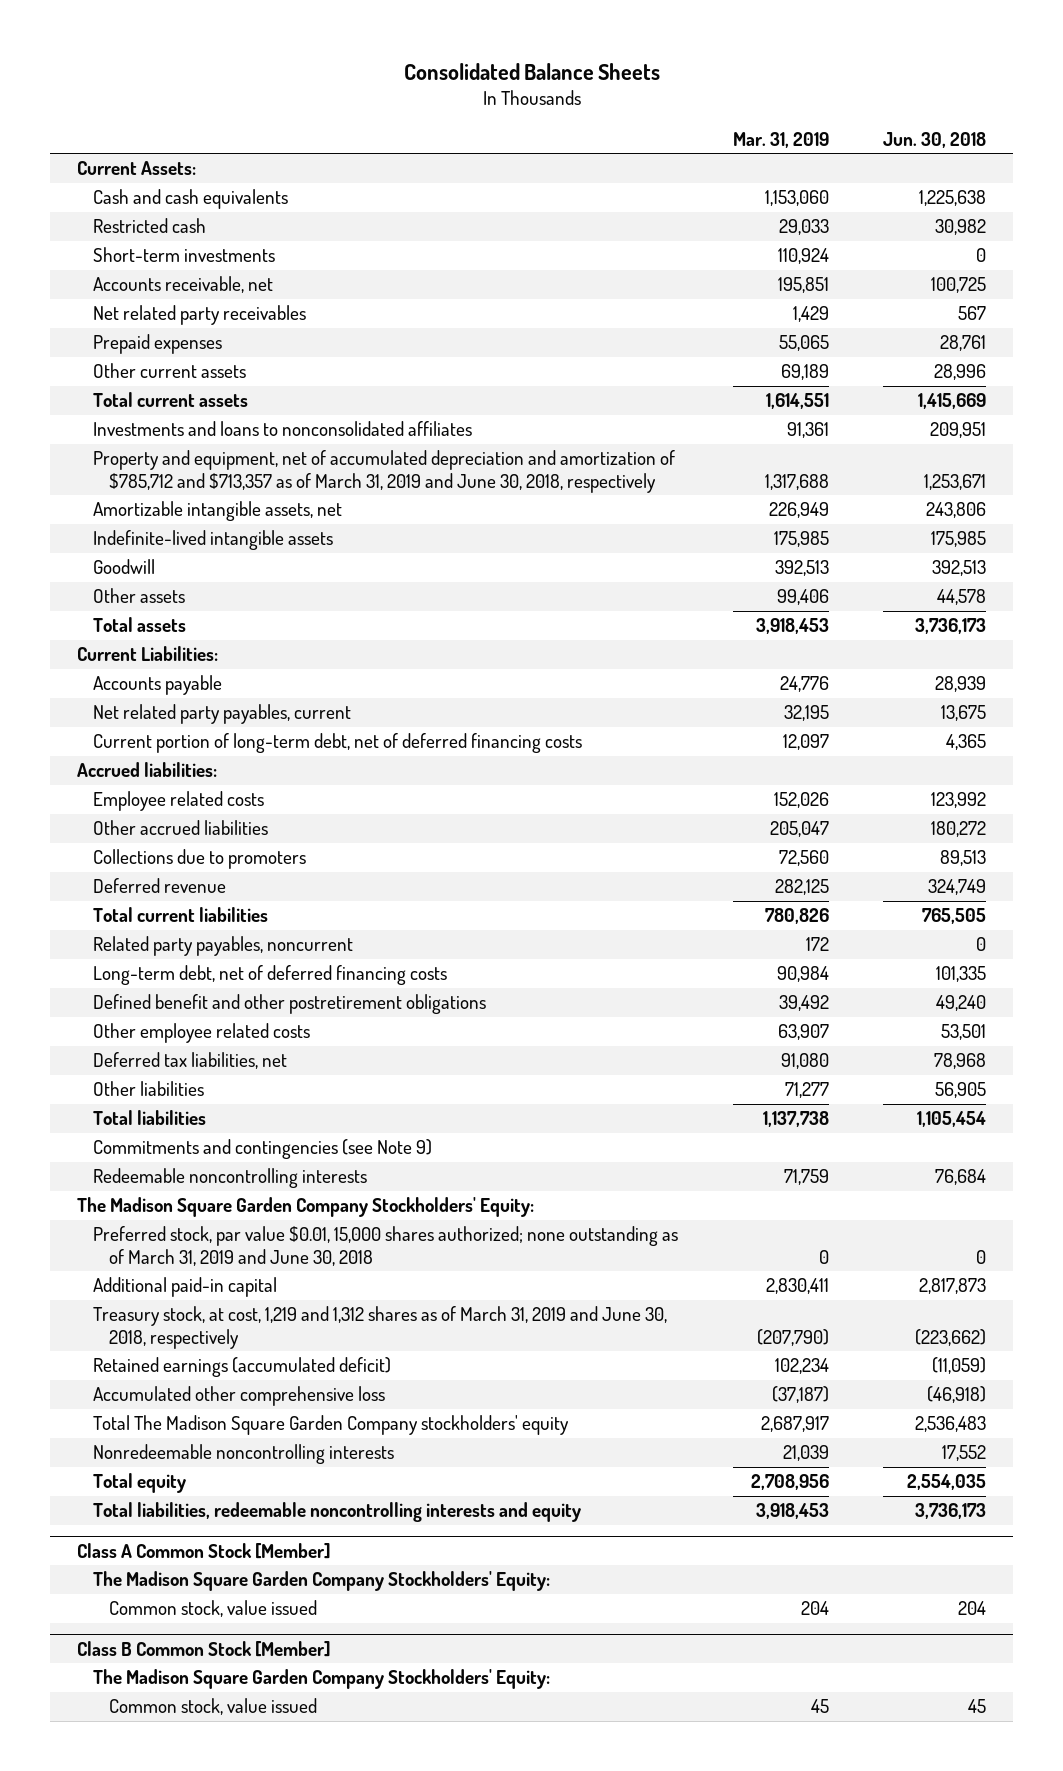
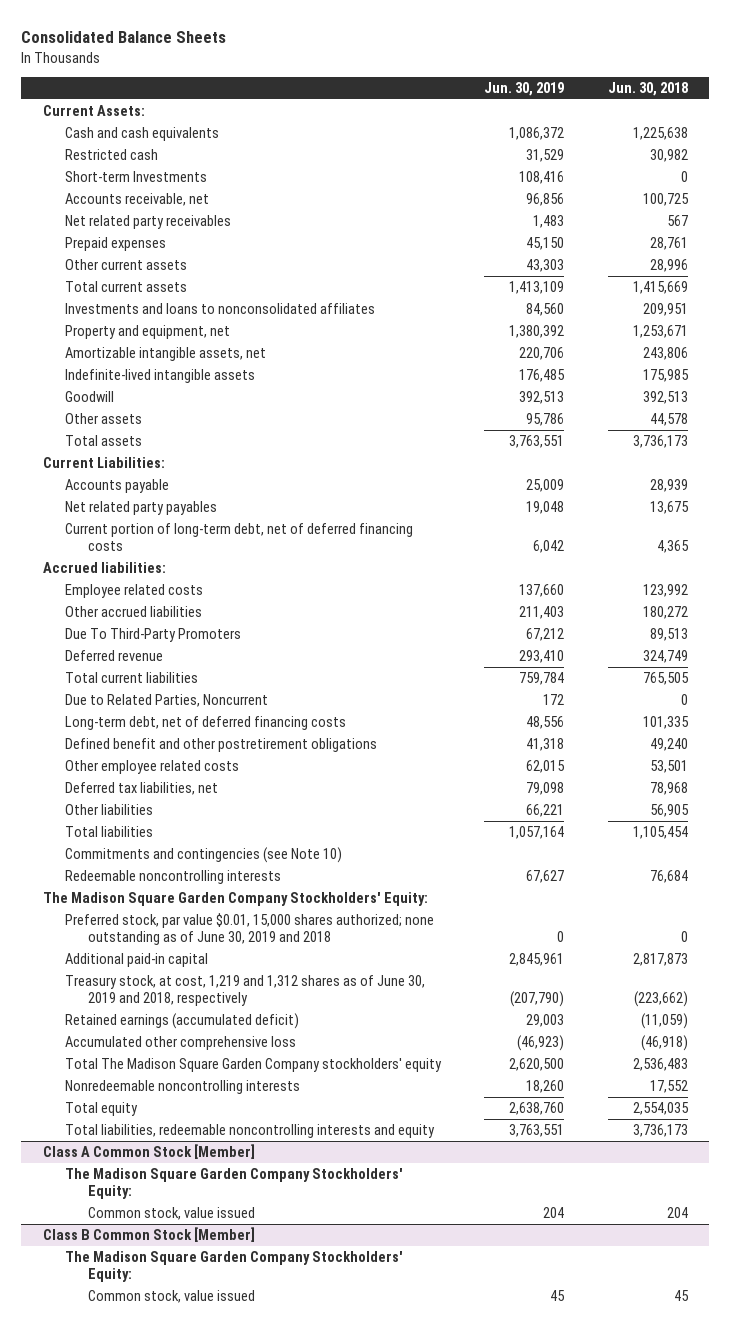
[732,131,829,148] Mar. 31, 2019 -> none
none -> [484,81,565,96] Jun. 30, 2019
[93,247,276,263] Short-term investments -> [65,170,208,182] Short-term Investments
[93,450,676,493] Property and equipment, net of accumulated depreciation and amortization of $785,712 and $713,357 as of March 31, 2019 and June 30, 2018, respectively -> [65,324,231,339] Property and equipment, net
[93,704,352,725] Net related party payables, current -> [65,500,218,515] Net related party payables
[93,849,307,870] Collections due to promoters -> [65,627,242,642] Due To Third-Party Promoters
[93,936,354,957] Related party payables, noncurrent -> [65,693,269,707] Due to Related Parties, Noncurrent
[93,1139,433,1160] Commitments and contingencies (see Note 9) -> [65,846,343,863] Commitments and contingencies (see Note 10)
[93,1226,679,1266] Preferred stock, par value $0.01, 15,000 shares authorized; none outstanding as of March 31, 2019 and June 30, 2018 -> [65,912,435,946] Preferred stock, par value $0.01, 15,000 shares authorized; none outstanding as of June 30, 2019 and 2018
[93,1306,668,1349] Treasury stock, at cost, 1,219 and 1,312 shares as of March 31, 2019 and June 30, 2018, respectively -> [65,974,426,1007] Treasury stock, at cost, 1,219 and 1,312 shares as of June 30, 2019 and 2018, respectively

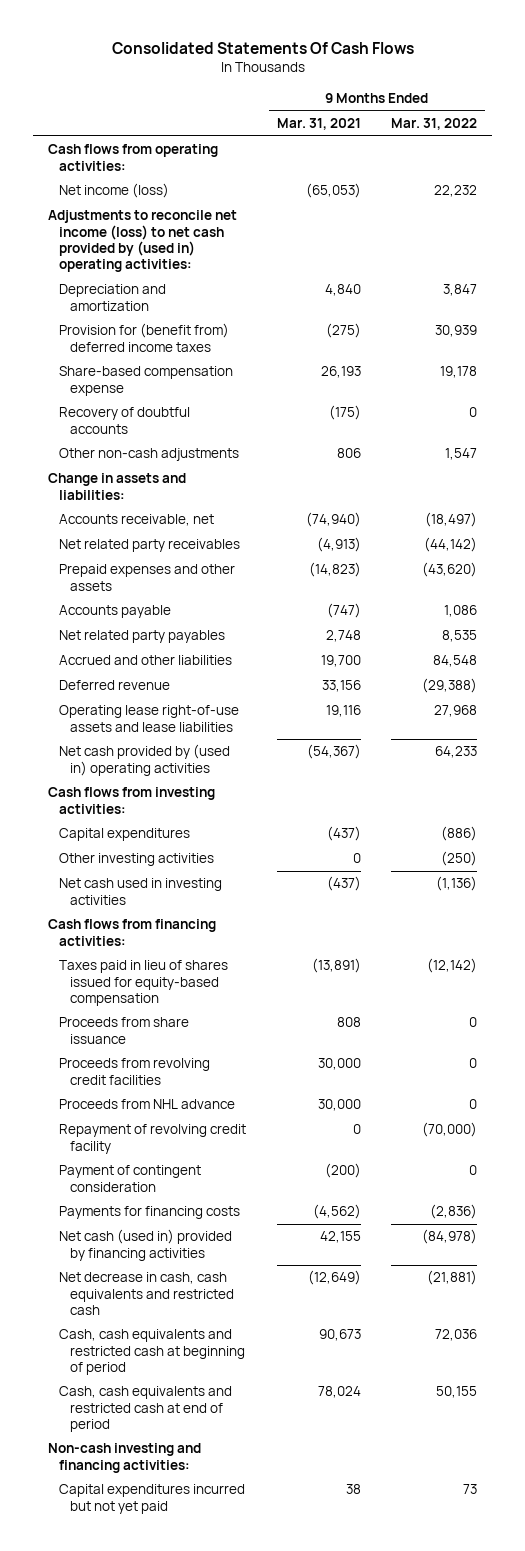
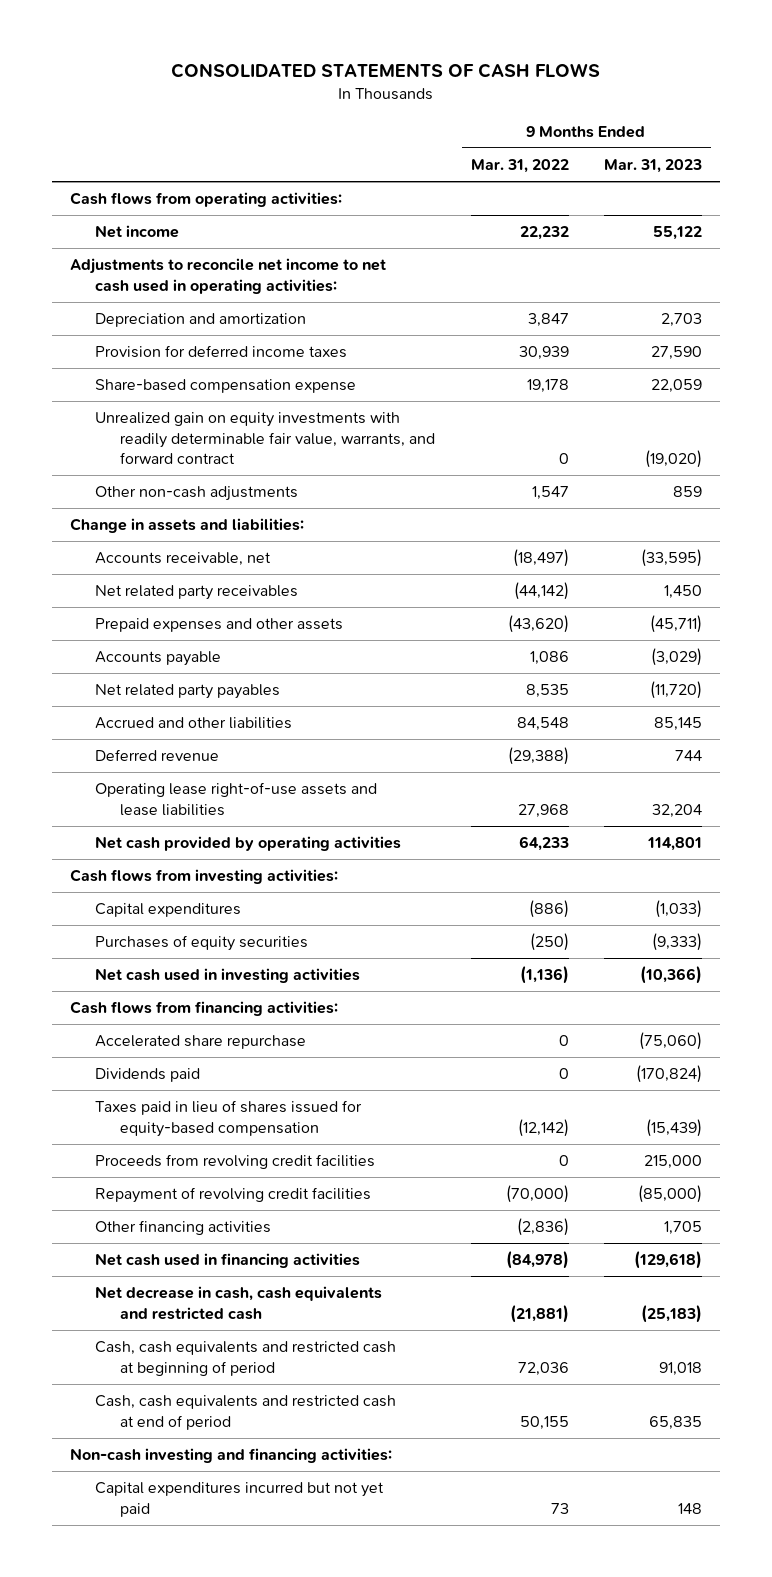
[111,41,414,54] Consolidated Statements Of Cash Flows -> [170,62,600,78] CONSOLIDATED STATEMENTS OF CASH FLOWS
[276,118,361,131] Mar. 31, 2021 -> none
none -> [604,158,703,173] Mar. 31, 2023
[59,183,170,199] Net income (loss) -> [95,225,180,239] Net income
[48,210,238,272] Adjustments to reconcile net income (loss) to net cash provided by (used in) operating activities: -> [69,258,386,294] Adjustments to reconcile net income to net cash used in operating activities:
[59,323,230,352] Provision for (benefit from) deferred income taxes -> [95,345,348,359] Provision for deferred income taxes
[59,407,191,434] Recovery of doubtful accounts -> none
none -> [95,412,436,465] Unrealized gain on equity investments with readily determinable fair value, warrants, and forward contract
[59,744,231,776] Net cash provided by (used in) operating activities -> [95,836,402,852] Net cash provided by operating activities
[59,853,215,867] Other investing activities -> [95,935,309,952] Purchases of equity securities
none -> [95,1035,307,1050] Accelerated share repurchase
none -> [95,1068,201,1083] Dividends paid
[59,1017,190,1044] Proceeds from share issuance -> none
[59,1099,236,1110] Proceeds from NHL advance -> none
[59,1165,202,1192] Payment of contingent consideration -> none
[59,1124,247,1154] Repayment of revolving credit facility -> [95,1187,372,1204] Repayment of revolving credit facilities
[59,1206,241,1220] Payments for financing costs -> [95,1220,272,1236] Other financing activities
[59,1229,233,1261] Net cash (used in) provided by financing activities -> [95,1253,361,1269] Net cash used in financing activities

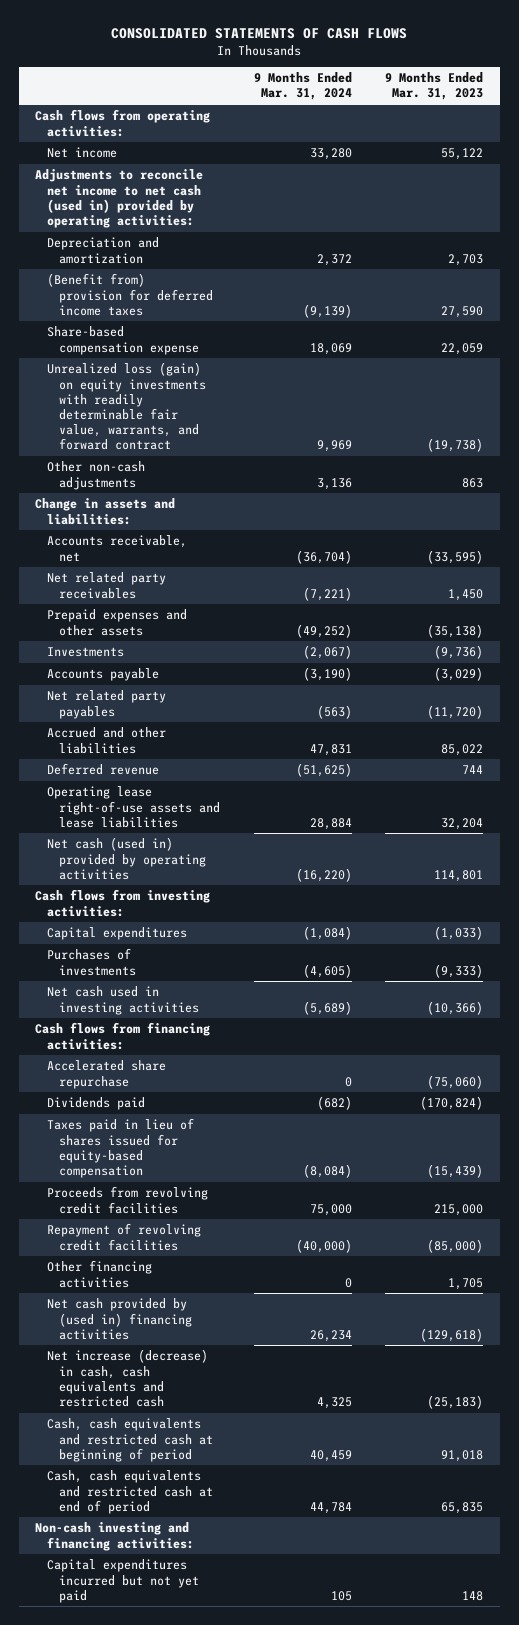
[470,158,569,173] Mar. 31, 2022 -> none
none -> [253,72,352,101] 9 Months Ended Mar. 31, 2024
[69,258,386,294] Adjustments to reconcile net income to net cash used in operating activities: -> [35,169,204,228] Adjustments to reconcile net income to net cash (used in) provided by operating activities:
[95,345,348,359] Provision for deferred income taxes -> [47,273,214,316] (Benefit from) provision for deferred income taxes
[95,412,436,465] Unrealized gain on equity investments with readily determinable fair value, warrants, and forward contract -> [47,362,207,451] Unrealized loss (gain) on equity investments with readily determinable fair value, warrants, and forward contract
[645,450,703,469] (19,020) -> [427,438,484,453] (19,738)
[673,486,703,498] 859 -> [462,477,484,488] 863
[650,615,703,634] (45,711) -> [427,623,484,638] (35,138)
none -> [47,647,125,658] Investments
[654,717,703,732] 85,145 -> [441,743,484,756] 85,022
[95,836,402,852] Net cash provided by operating activities -> [47,837,207,880] Net cash (used in) provided by operating activities
[95,935,309,952] Purchases of equity securities -> [47,948,137,976] Purchases of investments
[95,1253,361,1269] Net cash used in financing activities -> [47,1298,193,1340] Net cash provided by (used in) financing activities
[95,1286,383,1320] Net decrease in cash, cash equivalents and restricted cash -> [47,1349,209,1407] Net increase (decrease) in cash, cash equivalents and restricted cash

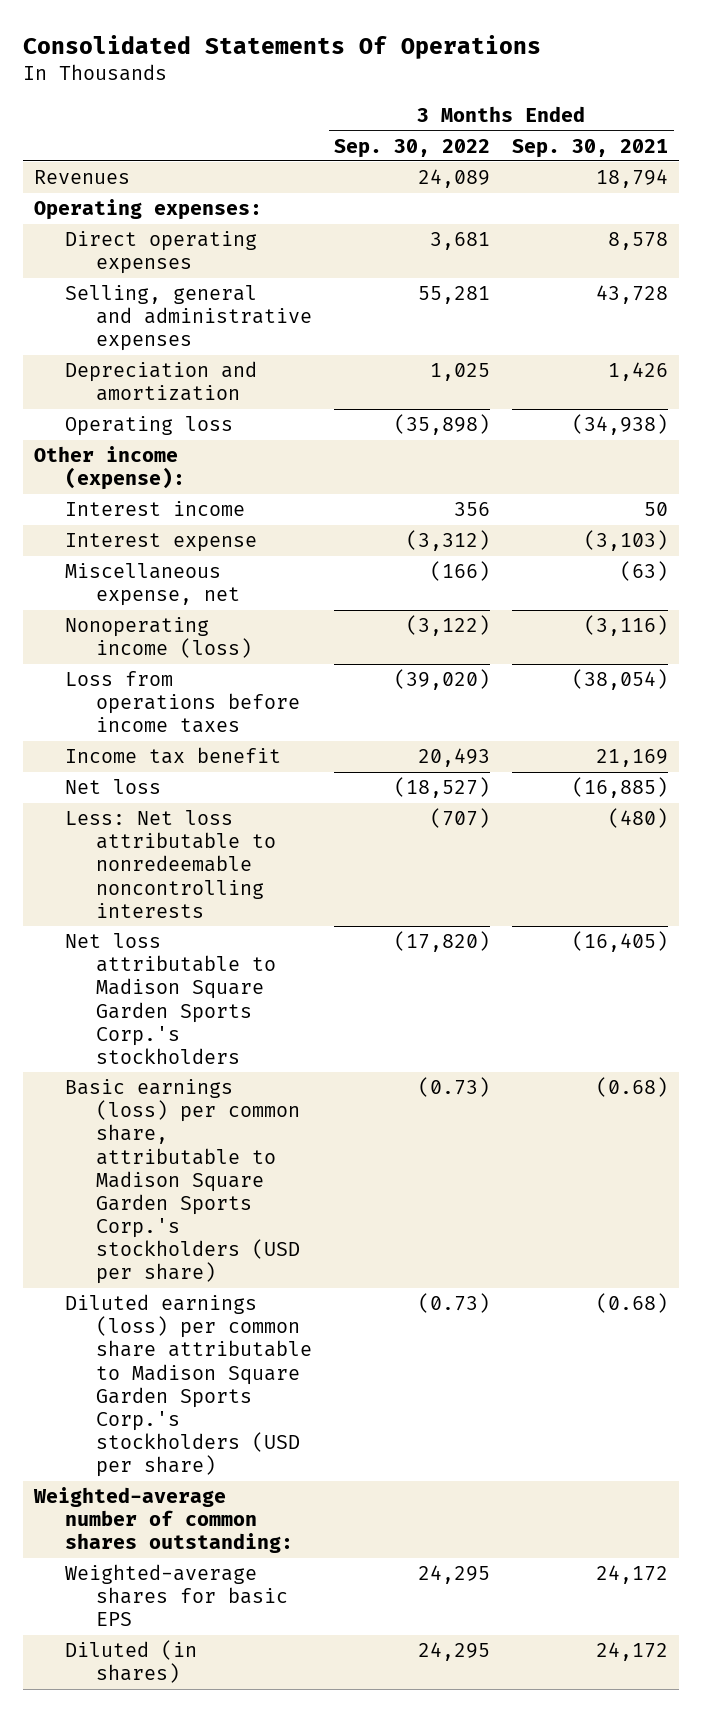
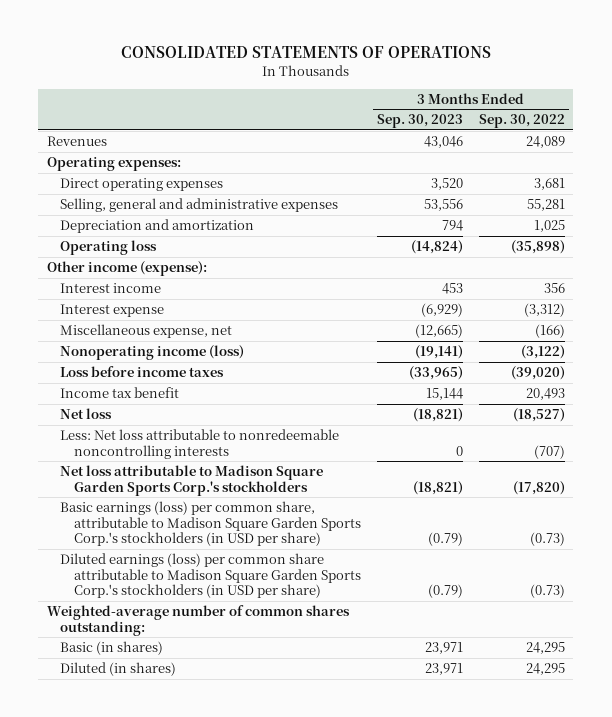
[23,34,542,59] Consolidated Statements Of Operations -> [120,46,491,59] CONSOLIDATED STATEMENTS OF OPERATIONS
[512,138,669,158] Sep. 30, 2021 -> none
none -> [376,114,463,129] Sep. 30, 2023
[65,671,301,734] Loss from operations before income taxes -> [60,365,225,377] Loss before income taxes
[65,1079,301,1285] Basic earnings (loss) per common share, attributable to Madison Square Garden Sports Corp.'s stockholders (USD per share) -> [60,500,361,547] Basic earnings (loss) per common share, attributable to Madison Square Garden Sports Corp.'s stockholders (in USD per share)
[65,1294,313,1478] Diluted earnings (loss) per common share attributable to Madison Square Garden Sports Corp.'s stockholders (USD per share) -> [60,552,361,599] Diluted earnings (loss) per common share attributable to Madison Square Garden Sports Corp.'s stockholders (in USD per share)
[65,1564,289,1627] Weighted-average shares for basic EPS -> [60,640,164,655] Basic (in shares)

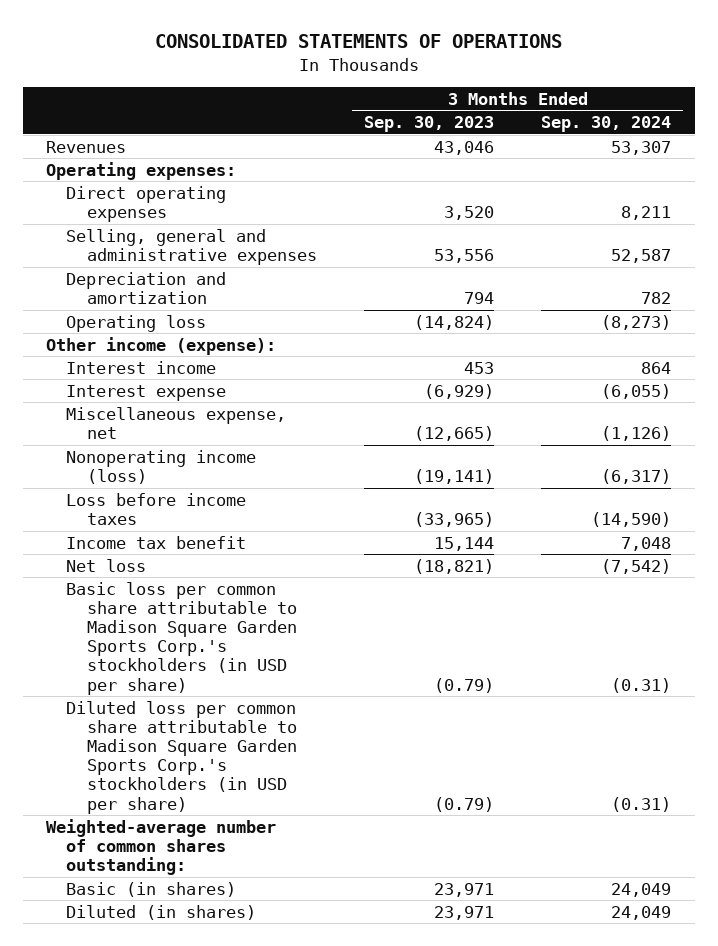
[479,114,566,129] Sep. 30, 2022 -> none
none -> [541,116,672,133] Sep. 30, 2024
[60,428,340,459] Less: Net loss attributable to nonredeemable noncontrolling interests -> none
[60,464,324,496] Net loss attributable to Madison Square Garden Sports Corp.'s stockholders -> none
[60,500,361,547] Basic earnings (loss) per common share, attributable to Madison Square Garden Sports Corp.'s stockholders (in USD per share) -> [66,581,297,695] Basic loss per common share attributable to Madison Square Garden Sports Corp.'s stockholders (in USD per share)
[60,552,361,599] Diluted earnings (loss) per common share attributable to Madison Square Garden Sports Corp.'s stockholders (in USD per share) -> [66,700,297,814] Diluted loss per common share attributable to Madison Square Garden Sports Corp.'s stockholders (in USD per share)

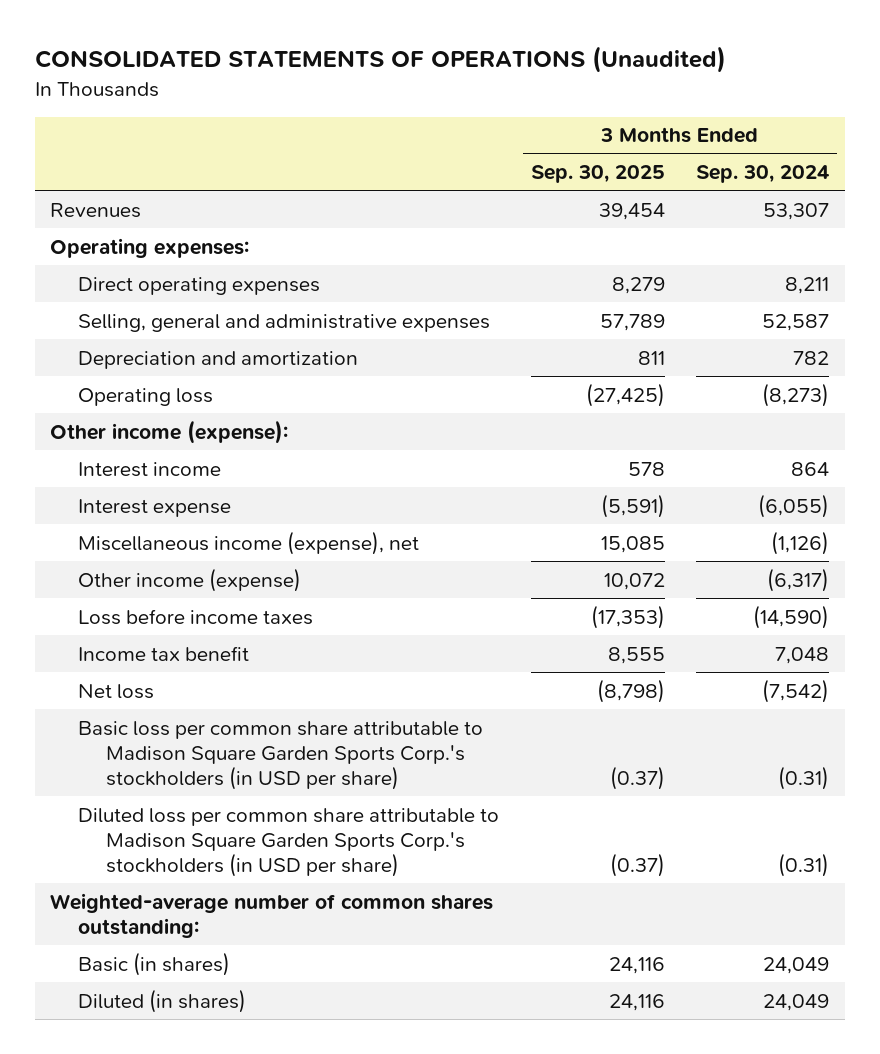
[154,34,562,49] CONSOLIDATED STATEMENTS OF OPERATIONS -> [34,46,726,74] CONSOLIDATED STATEMENTS OF OPERATIONS (Unaudited)
[363,116,494,133] Sep. 30, 2023 -> none
none -> [530,165,665,184] Sep. 30, 2025
[66,406,287,439] Miscellaneous expense, net -> [78,530,420,555] Miscellaneous income (expense), net
[66,449,257,484] Nonoperating income (loss) -> [78,567,302,592] Other income (expense)

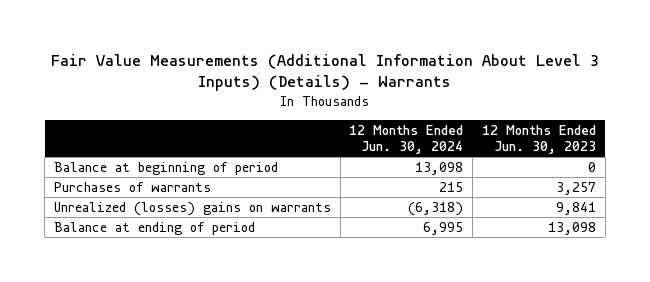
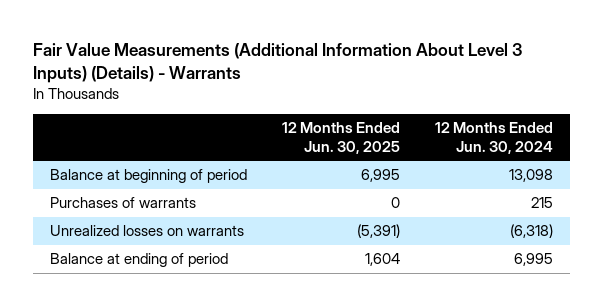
[481,124,596,154] 12 Months Ended Jun. 30, 2023 -> none
none -> [282,121,401,154] 12 Months Ended Jun. 30, 2025
[53,201,331,216] Unrealized (losses) gains on warrants -> [50,225,245,237] Unrealized losses on warrants

